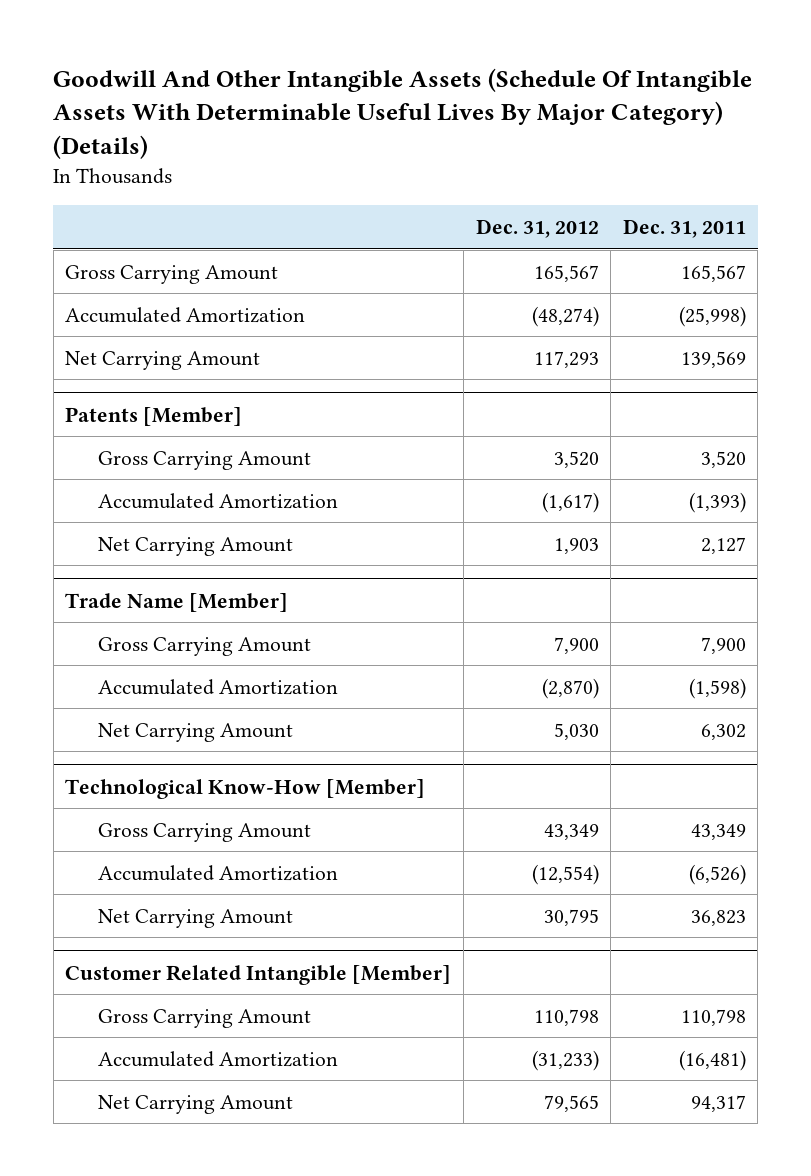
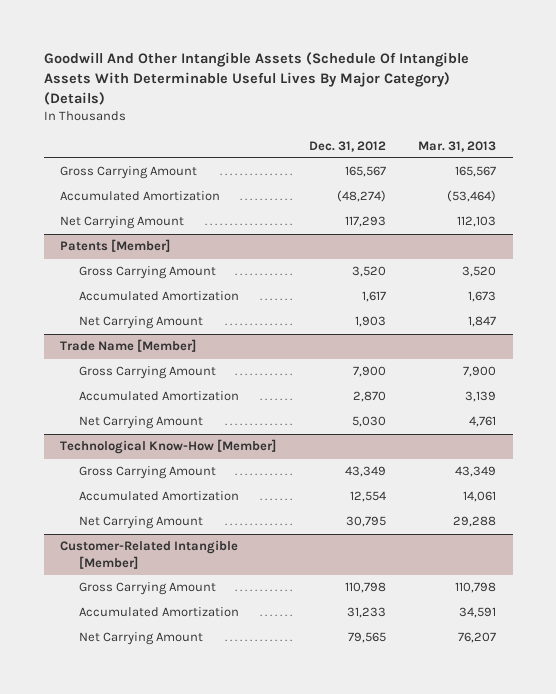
[622,218,746,238] Dec. 31, 2011 -> none
none -> [418,140,497,152] Mar. 31, 2013
[541,491,599,513] (1,617) -> [361,291,386,303] 1,617
[541,677,599,699] (2,870) -> [352,391,386,403] 2,870
[531,863,599,885] (12,554) -> [349,491,386,503] 12,554
[65,964,452,985] Customer Related Intangible [Member] -> [59,540,238,569] Customer-Related Intangible [Member]
[531,1049,599,1071] (31,233) -> [346,607,386,619] 31,233

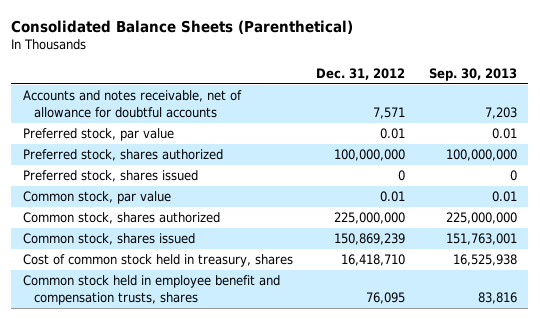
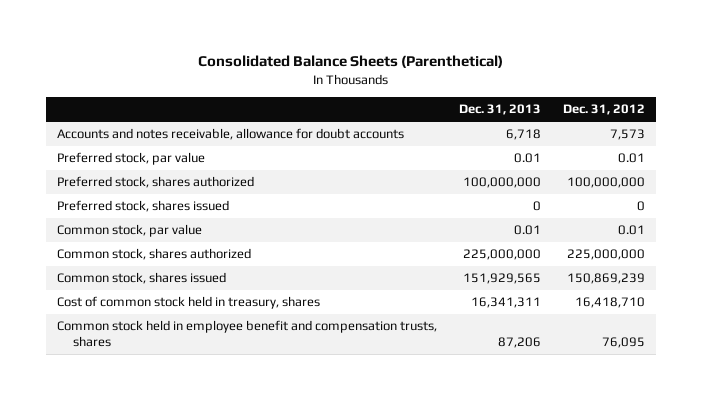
[428,67,517,81] Sep. 30, 2013 -> none
none -> [459,104,542,116] Dec. 31, 2013
[23,90,243,118] Accounts and notes receivable, net of allowance for doubtful accounts -> [56,128,404,141] Accounts and notes receivable, allowance for doubt accounts
[373,106,406,119] 7,571 -> [610,129,646,141] 7,573

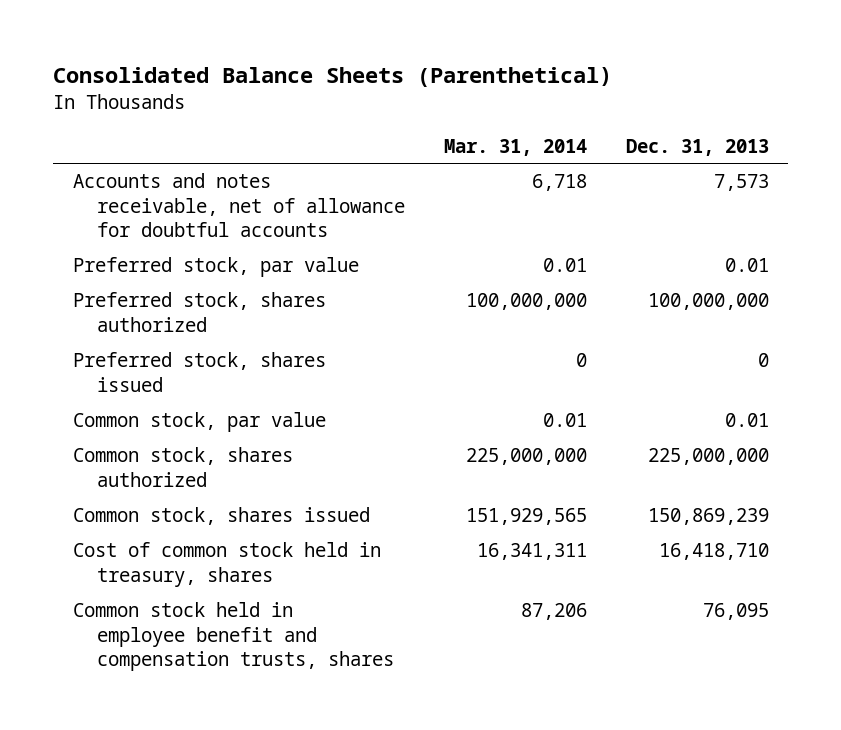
[563,104,646,116] Dec. 31, 2012 -> none
none -> [443,138,587,156] Mar. 31, 2014
[56,128,404,141] Accounts and notes receivable, allowance for doubt accounts -> [72,173,405,238] Accounts and notes receivable, net of allowance for doubtful accounts
[506,129,542,141] 6,718 -> [713,174,769,192] 7,573
[463,273,542,285] 151,929,565 -> [647,508,769,526] 150,869,239
[471,297,542,309] 16,341,311 -> [658,543,769,561] 16,418,710
[498,337,542,349] 87,206 -> [702,603,769,621] 76,095

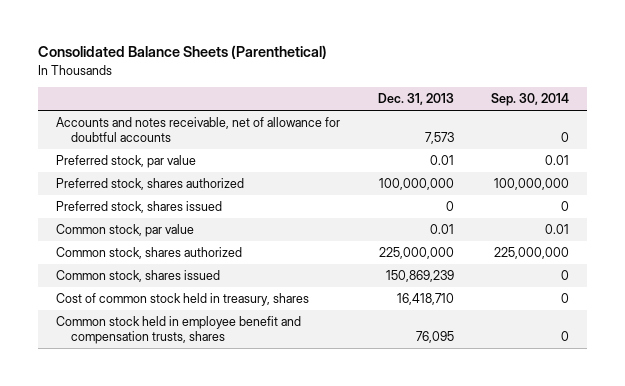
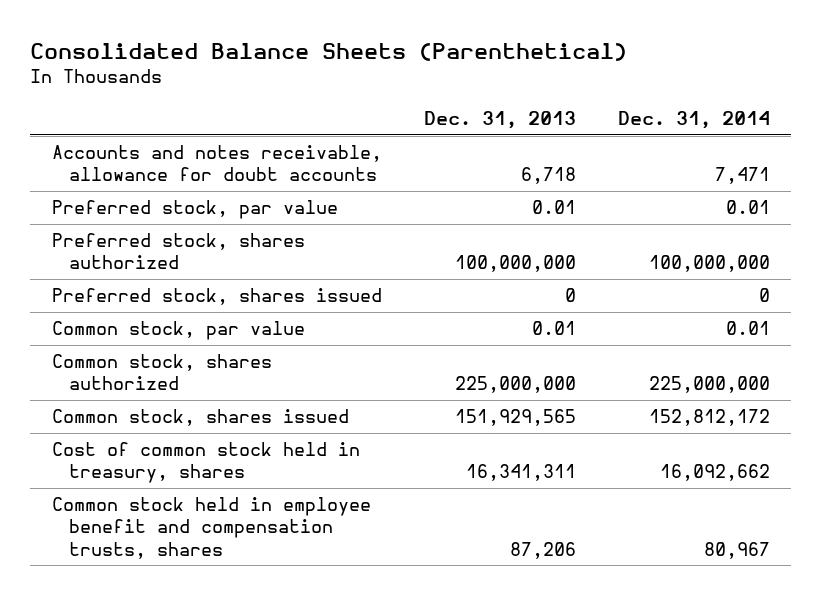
[490,93,569,107] Sep. 30, 2014 -> none
none -> [618,110,771,129] Dec. 31, 2014
[56,116,341,143] Accounts and notes receivable, net of allowance for doubtful accounts -> [51,145,382,182] Accounts and notes receivable, allowance for doubt accounts
[424,132,454,145] 7,573 -> [520,167,576,185] 6,718
[385,269,454,282] 150,869,239 -> [454,409,576,427] 151,929,565
[396,292,454,305] 16,418,710 -> [465,464,576,482] 16,341,311
[415,331,454,344] 76,095 -> [509,541,576,559] 87,206

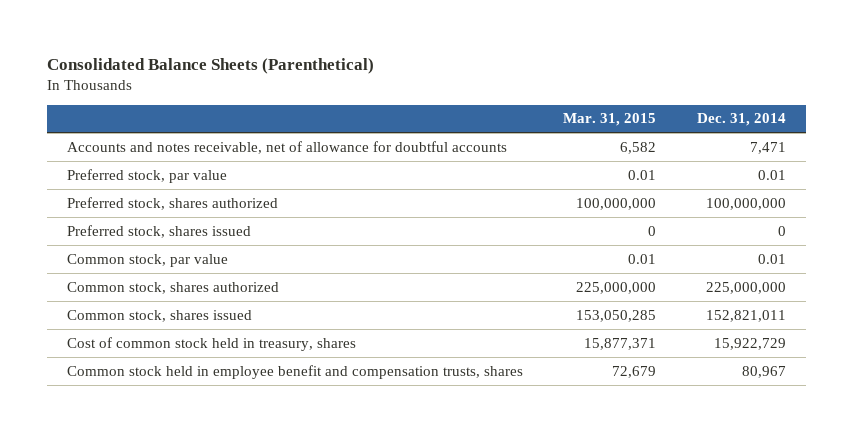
[423,110,576,129] Dec. 31, 2013 -> none
none -> [563,113,657,127] Mar. 31, 2015
[51,145,382,182] Accounts and notes receivable, allowance for doubt accounts -> [67,140,508,154] Accounts and notes receivable, net of allowance for doubtful accounts
[649,409,771,427] 152,812,172 -> [705,309,786,322] 152,821,011
[660,464,771,482] 16,092,662 -> [713,337,786,350] 15,922,729

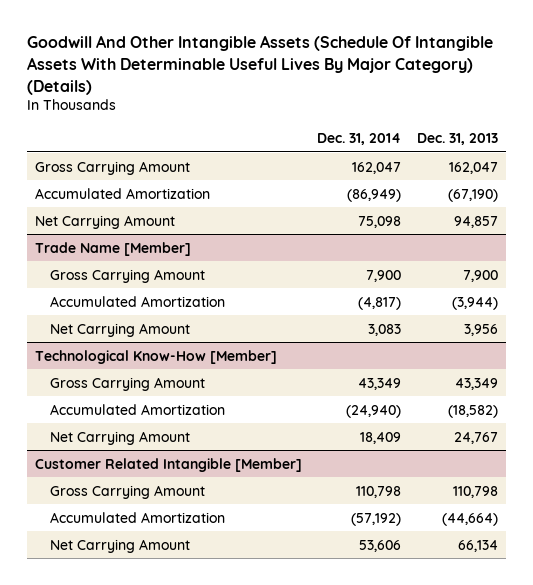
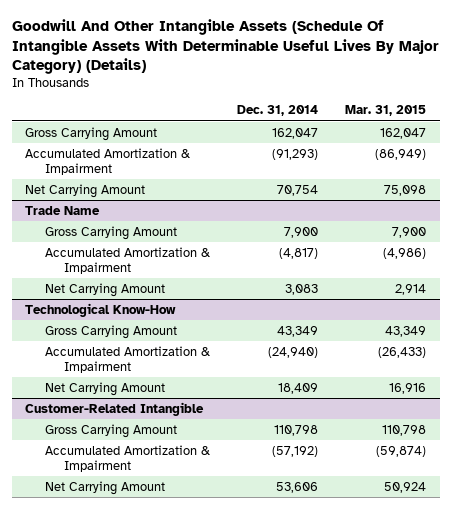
[416,132,498,145] Dec. 31, 2013 -> none
none -> [345,105,427,117] Mar. 31, 2015
[34,187,210,199] Accumulated Amortization -> [25,147,192,175] Accumulated Amortization & Impairment
[347,188,402,202] (86,949) -> [271,148,318,160] (91,293)
[358,215,402,228] 75,098 -> [276,184,318,196] 70,754
[34,241,191,256] Trade Name [Member] -> [25,205,101,215] Trade Name
[50,295,226,307] Accumulated Amortization -> [44,246,211,274] Accumulated Amortization & Impairment
[34,349,277,364] Technological Know-How [Member] -> [25,302,177,317] Technological Know-How
[50,403,226,415] Accumulated Amortization -> [44,345,211,373] Accumulated Amortization & Impairment
[34,457,302,472] Customer Related Intangible [Member] -> [25,401,205,416] Customer-Related Intangible
[50,511,226,523] Accumulated Amortization -> [44,444,211,472] Accumulated Amortization & Impairment

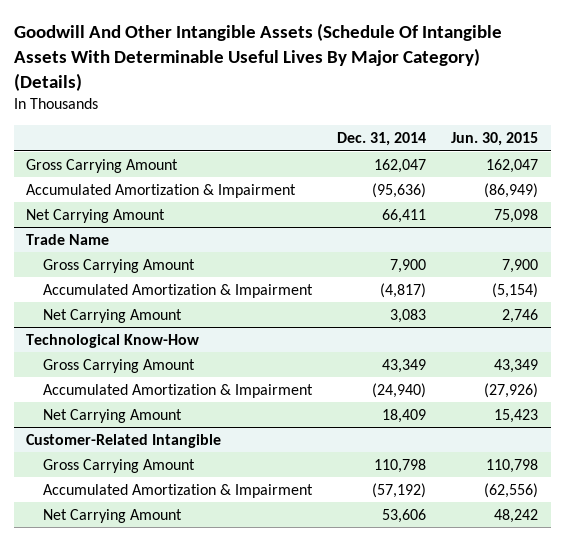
[345,105,427,117] Mar. 31, 2015 -> none
none -> [451,132,539,147] Jun. 30, 2015
[271,148,318,160] (91,293) -> [372,182,427,198] (95,636)
[276,184,318,196] 70,754 -> [382,208,427,223] 66,411

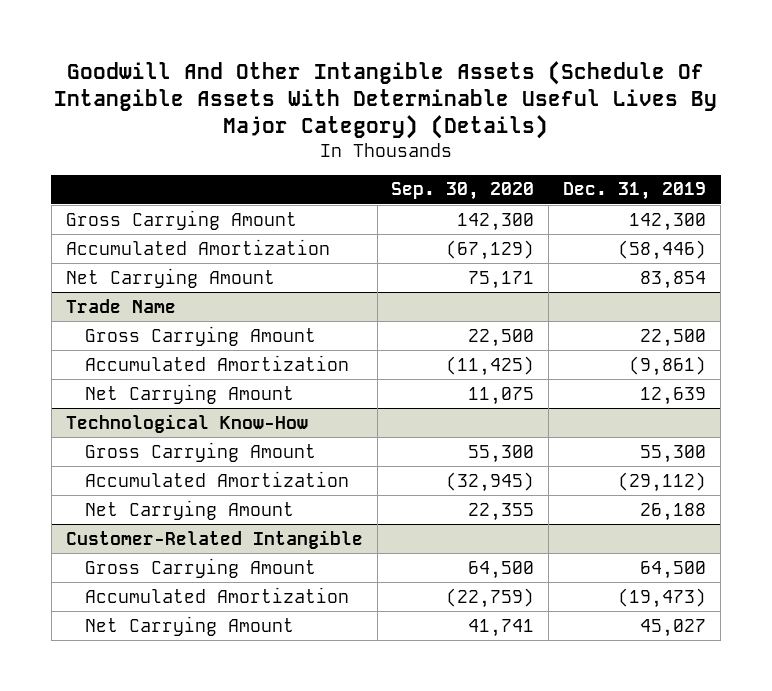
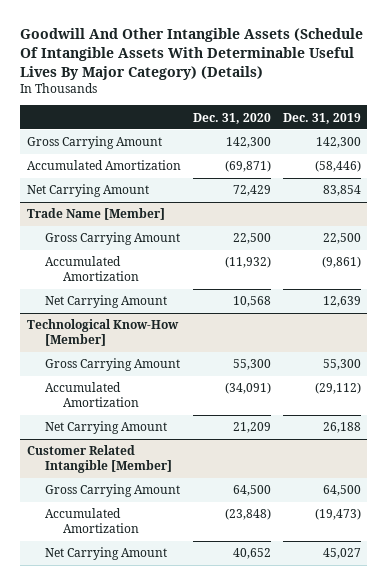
[391,182,535,201] Sep. 30, 2020 -> none
none -> [192,112,271,124] Dec. 31, 2020
[65,298,176,313] Trade Name -> [26,208,165,221] Trade Name [Member]
[65,413,308,433] Technological Know-How -> [26,319,179,347] Technological Know-How [Member]
[65,529,363,549] Customer-Related Intangible -> [26,445,172,474] Customer Related Intangible [Member]

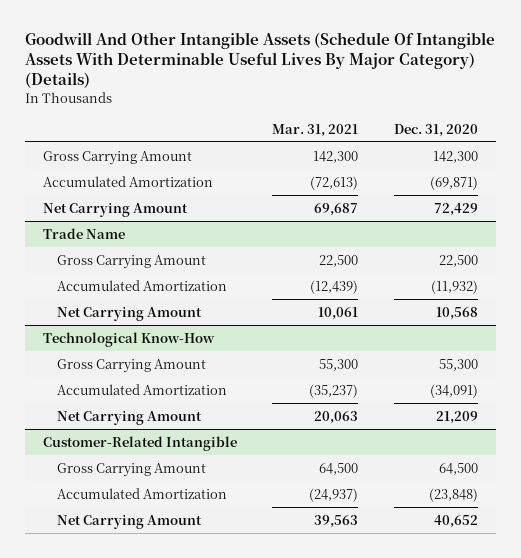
[283,112,362,124] Dec. 31, 2019 -> none
none -> [272,123,359,137] Mar. 31, 2021
[26,208,165,221] Trade Name [Member] -> [42,227,125,239] Trade Name
[26,319,179,347] Technological Know-How [Member] -> [42,331,215,347] Technological Know-How
[26,445,172,474] Customer Related Intangible [Member] -> [42,435,237,451] Customer-Related Intangible

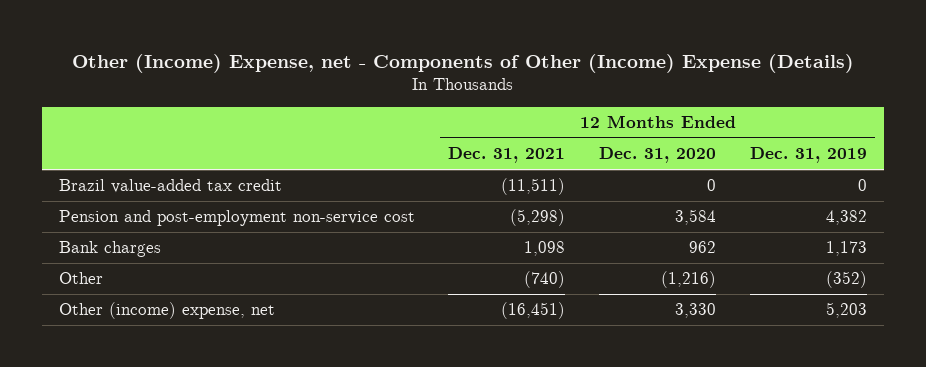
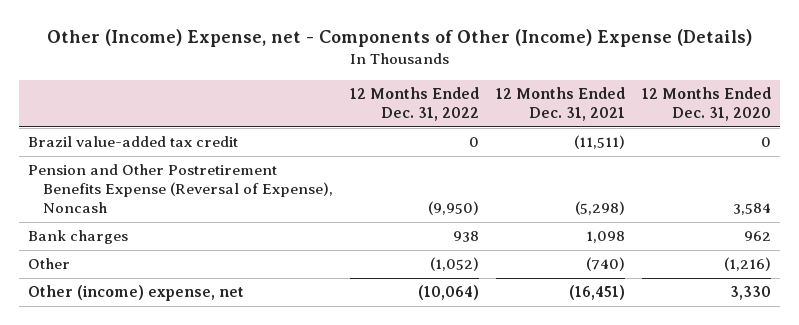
[749,147,867,164] Dec. 31, 2019 -> none
none -> [350,87,480,122] 12 Months Ended Dec. 31, 2022
[58,210,415,227] Pension and post-employment non-service cost -> [27,164,334,214] Pension and Other Postretirement Benefits Expense (Reversal of Expense), Noncash

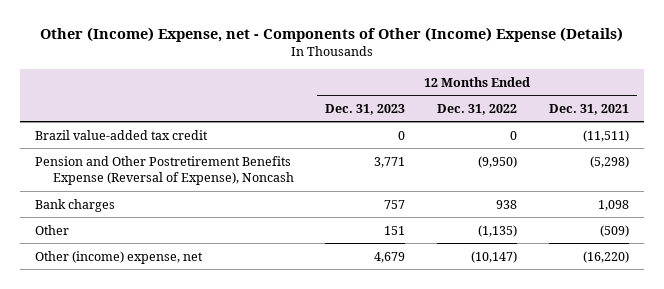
[642,87,772,122] 12 Months Ended Dec. 31, 2020 -> none
none -> [325,103,406,115] Dec. 31, 2023
[430,257,480,272] (1,052) -> [478,224,518,237] (1,135)
[586,257,626,272] (740) -> [599,224,629,237] (509)
[418,285,480,301] (10,064) -> [471,250,518,263] (10,147)
[569,285,626,301] (16,451) -> [582,250,629,263] (16,220)

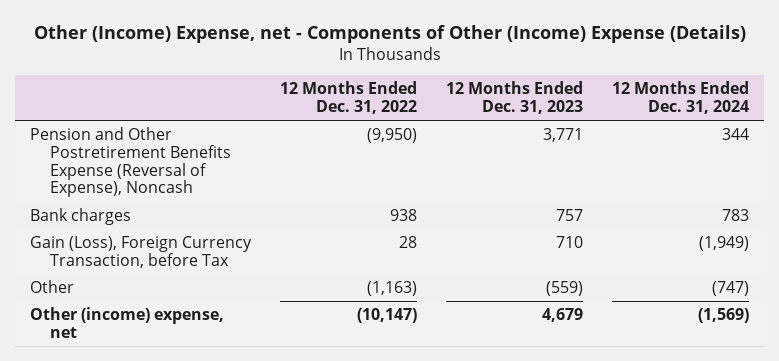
[548,103,629,115] Dec. 31, 2021 -> none
none -> [612,81,750,115] 12 Months Ended Dec. 31, 2024
[35,129,209,140] Brazil value-added tax credit -> none
none -> [29,236,252,268] Gain (Loss), Foreign Currency Transaction, before Tax
[384,225,406,235] 151 -> [546,281,584,297] (559)
[478,224,518,237] (1,135) -> [366,281,417,297] (1,163)

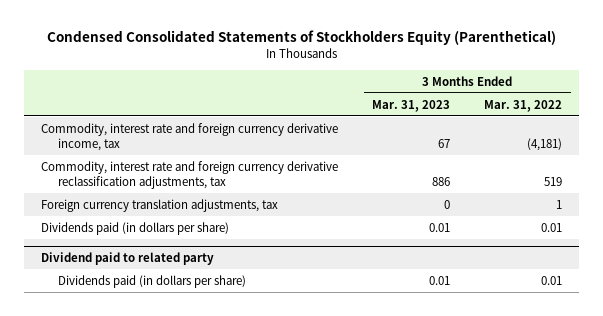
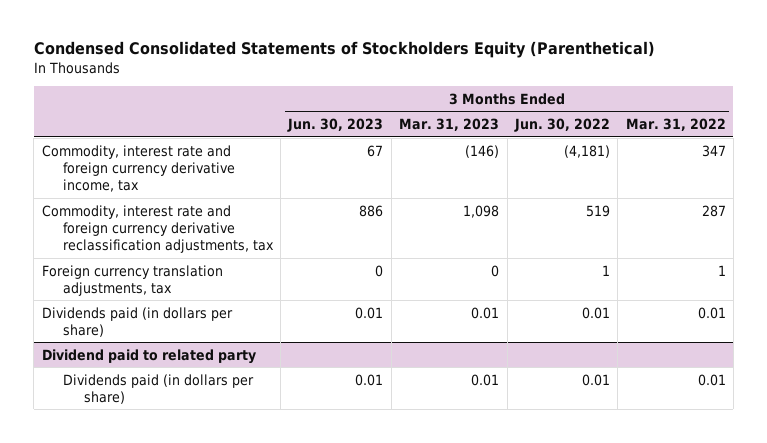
none -> [287,118,384,133] Jun. 30, 2023
none -> [513,118,610,133] Jun. 30, 2022
[438,138,451,148] 67 -> [465,144,500,158] (146)
[527,137,563,151] (4,181) -> [701,144,726,157] 347
[432,176,451,186] 886 -> [463,204,500,218] 1,098
[544,176,563,186] 519 -> [701,204,726,217] 287

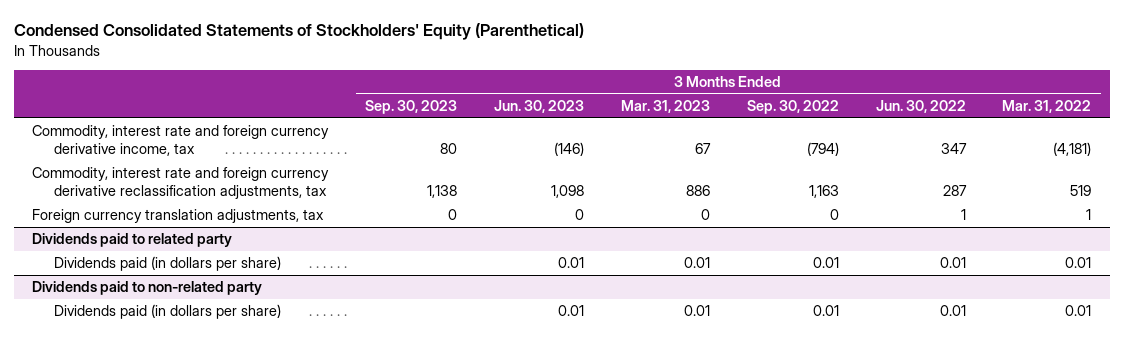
[33,41,655,59] Condensed Consolidated Statements of Stockholders Equity (Parenthetical) -> [13,23,584,41] Condensed Consolidated Statements of Stockholders' Equity (Parenthetical)
none -> [364,99,457,114] Sep. 30, 2023
none -> [746,99,839,114] Sep. 30, 2022
[367,144,384,157] 67 -> [553,142,584,157] (146)
[465,144,500,158] (146) -> [694,143,711,155] 67
[563,144,610,158] (4,181) -> [940,143,967,155] 347
[701,144,726,157] 347 -> [1053,142,1092,157] (4,181)
[359,204,384,217] 886 -> [550,185,584,199] 1,098
[463,204,500,218] 1,098 -> [685,185,710,197] 886
[585,204,610,217] 519 -> [942,185,967,197] 287
[701,204,726,217] 287 -> [1070,185,1092,197] 519
none -> [32,233,233,248] Dividends paid to related party
[41,348,256,364] Dividend paid to related party -> [32,281,263,296] Dividends paid to non-related party

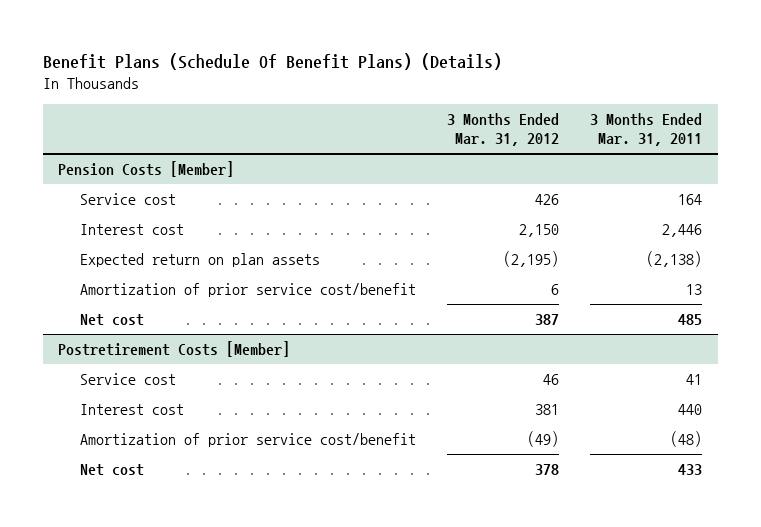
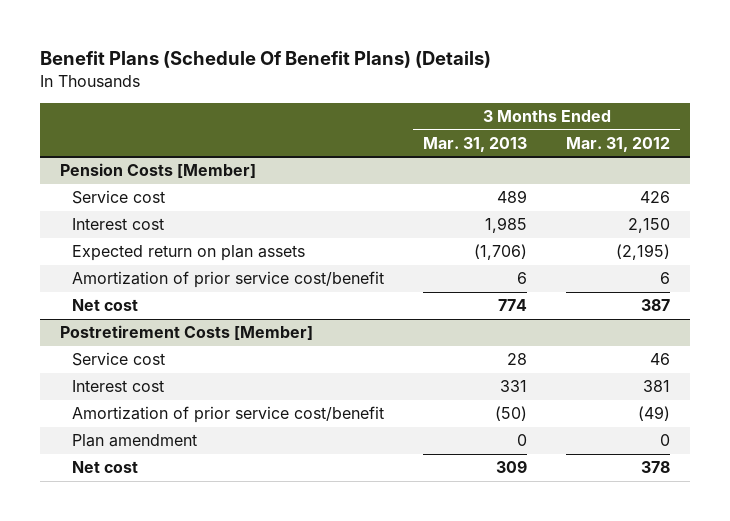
[590,112,703,147] 3 Months Ended Mar. 31, 2011 -> none
none -> [423,136,528,152] Mar. 31, 2013
none -> [72,434,198,448] Plan amendment

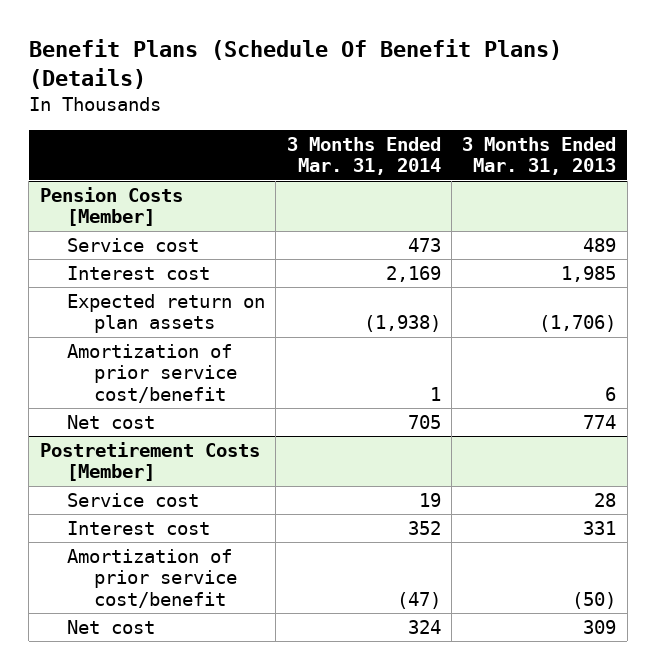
[566,136,671,152] Mar. 31, 2012 -> none
none -> [286,136,441,176] 3 Months Ended Mar. 31, 2014
[72,434,198,448] Plan amendment -> none

